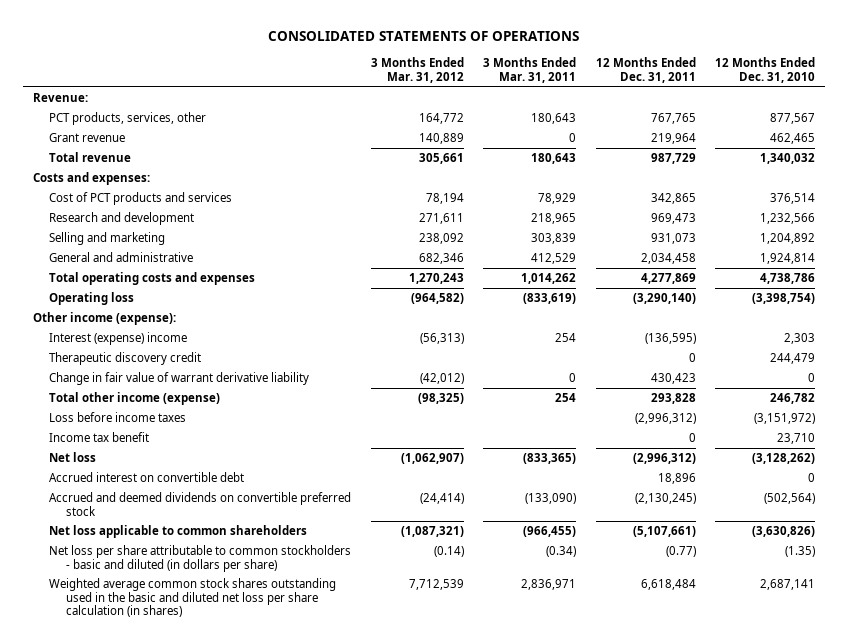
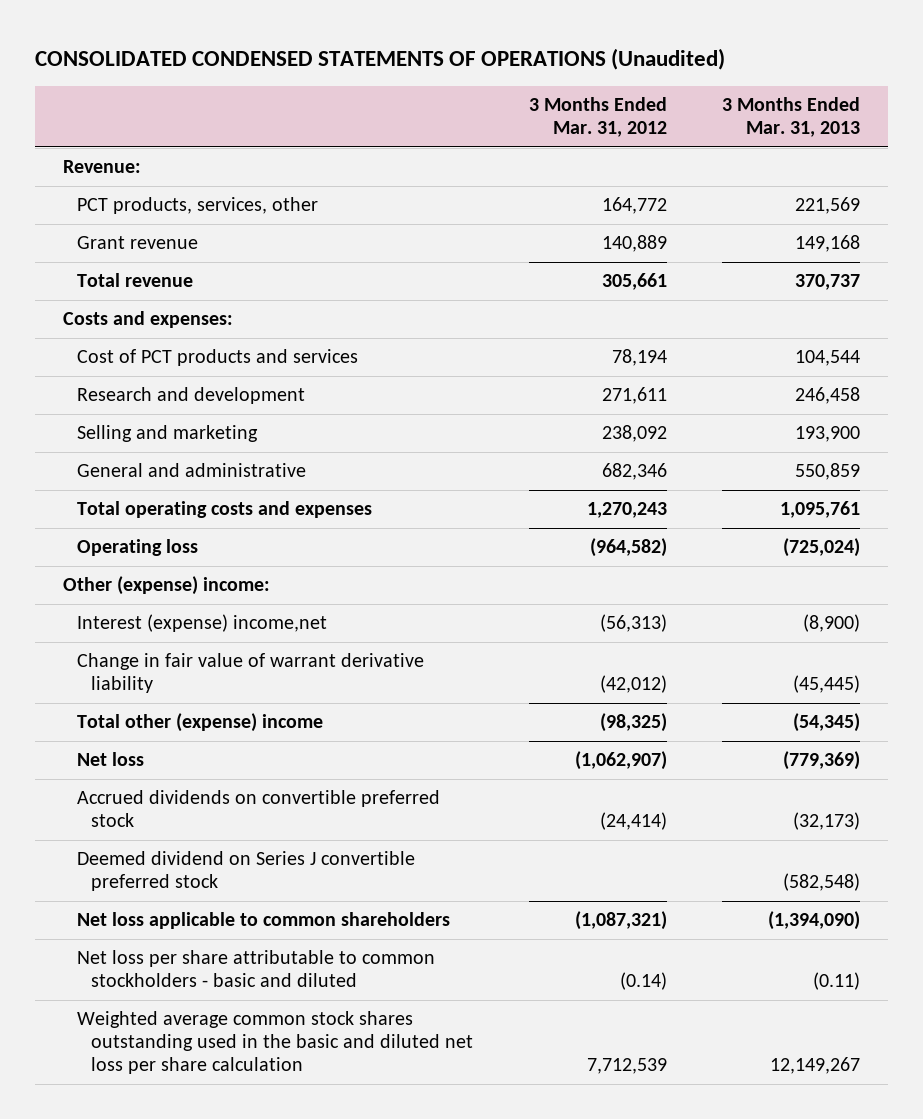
[268,31,580,42] CONSOLIDATED STATEMENTS OF OPERATIONS -> [34,47,725,70] CONSOLIDATED CONDENSED STATEMENTS OF OPERATIONS (Unaudited)
[483,57,577,83] 3 Months Ended Mar. 31, 2011 -> none
[595,57,696,83] 12 Months Ended Dec. 31, 2011 -> none
[715,57,816,83] 12 Months Ended Dec. 31, 2010 -> none
none -> [722,97,861,138] 3 Months Ended Mar. 31, 2013
[49,352,202,366] Therapeutic discovery credit -> none
[33,312,177,326] Other income (expense): -> [62,576,270,596] Other (expense) income:
[49,332,188,346] Interest (expense) income -> [77,614,328,633] Interest (expense) income,net
[49,412,187,423] Loss before income taxes -> none
[49,432,150,443] Income tax benefit -> none
[49,392,221,406] Total other income (expense) -> [77,713,324,733] Total other (expense) income
[49,472,245,483] Accrued interest on convertible debt -> none
[49,492,352,516] Accrued and deemed dividends on convertible preferred stock -> [77,790,441,828] Accrued dividends on convertible preferred stock
none -> [77,851,416,892] Deemed dividend on Series J convertible preferred stock
[49,545,352,572] Net loss per share attributable to common stockholders - basic and diluted (in dollars per share) -> [77,950,436,988] Net loss per share attributable to common stockholders - basic and diluted
[49,578,337,618] Weighted average common stock shares outstanding used in the basic and diluted net loss per share calculation (in shares) -> [77,1011,474,1075] Weighted average common stock shares outstanding used in the basic and diluted net loss per share calculation

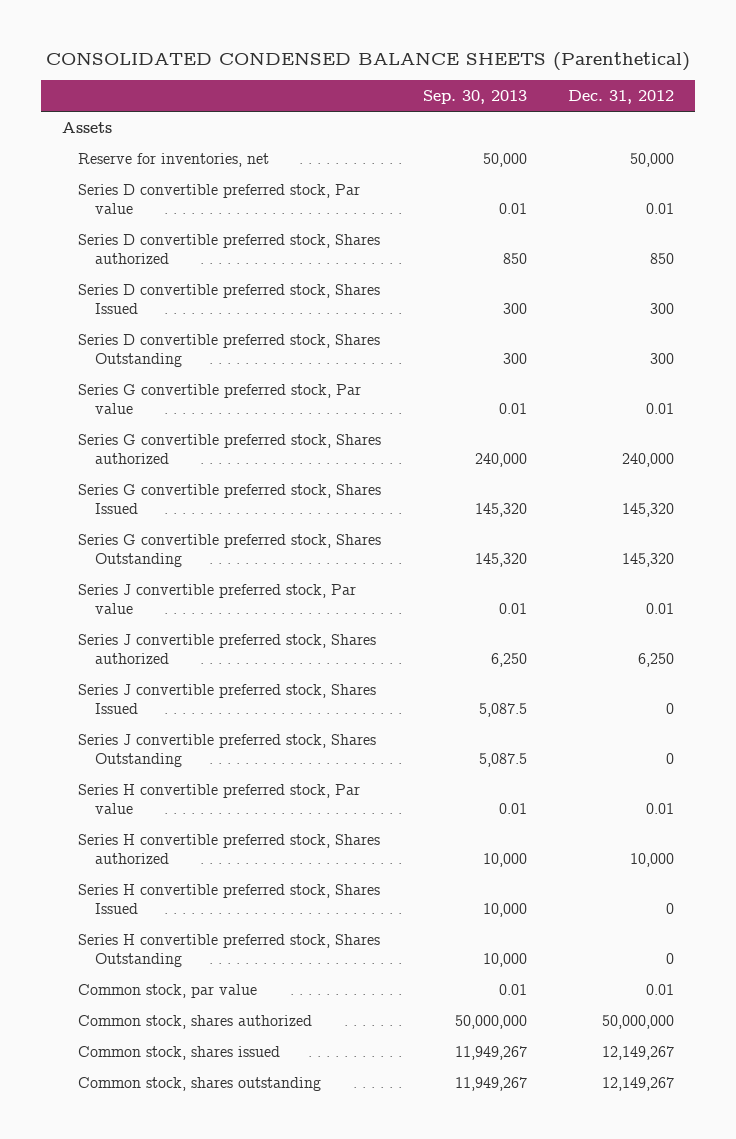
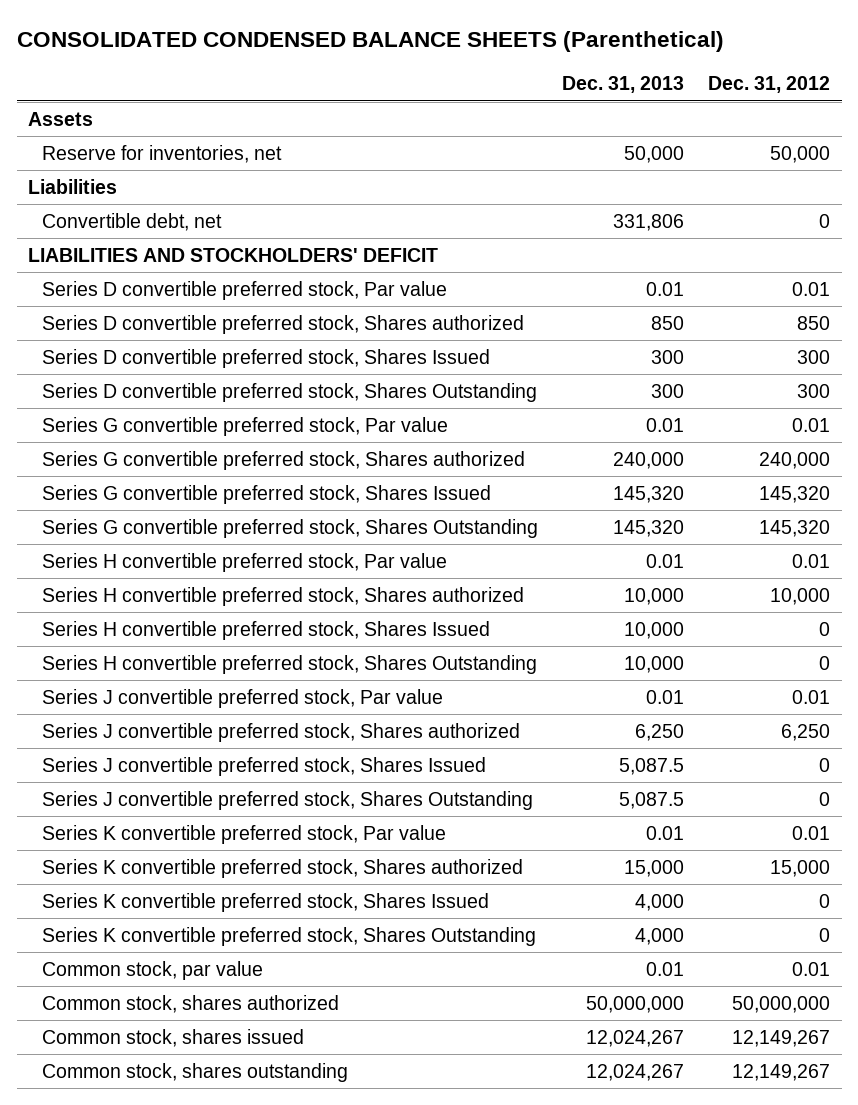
[422,90,527,105] Sep. 30, 2013 -> none
none -> [562,76,685,94] Dec. 31, 2013
none -> [28,178,118,194] Liabilities
none -> [42,212,223,231] Convertible debt, net
none -> [28,247,439,262] LIABILITIES AND STOCKHOLDERS' DEFICIT
[78,583,357,615] Series J convertible preferred stock, Par value -> [42,688,444,708] Series J convertible preferred stock, Par value
[78,633,377,665] Series J convertible preferred stock, Shares authorized -> [42,722,521,742] Series J convertible preferred stock, Shares authorized
[78,683,377,715] Series J convertible preferred stock, Shares Issued -> [42,756,487,776] Series J convertible preferred stock, Shares Issued
[78,733,377,768] Series J convertible preferred stock, Shares Outstanding -> [42,790,534,810] Series J convertible preferred stock, Shares Outstanding
none -> [42,824,447,844] Series K convertible preferred stock, Par value
none -> [42,858,524,878] Series K convertible preferred stock, Shares authorized
none -> [42,892,490,912] Series K convertible preferred stock, Shares Issued
none -> [42,926,537,946] Series K convertible preferred stock, Shares Outstanding

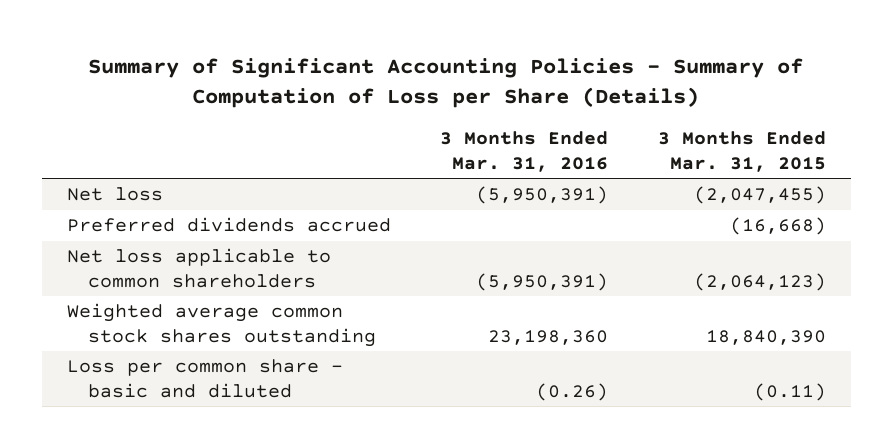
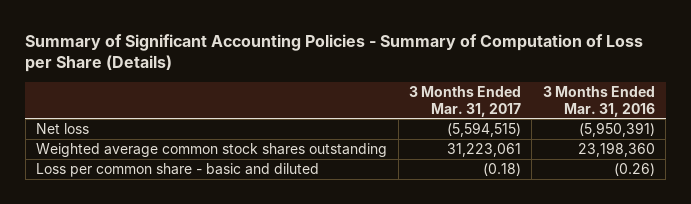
[657,131,826,172] 3 Months Ended Mar. 31, 2015 -> none
none -> [409,86,522,117] 3 Months Ended Mar. 31, 2017
[66,217,391,233] Preferred dividends accrued -> none
[66,248,331,288] Net loss applicable to common shareholders -> none

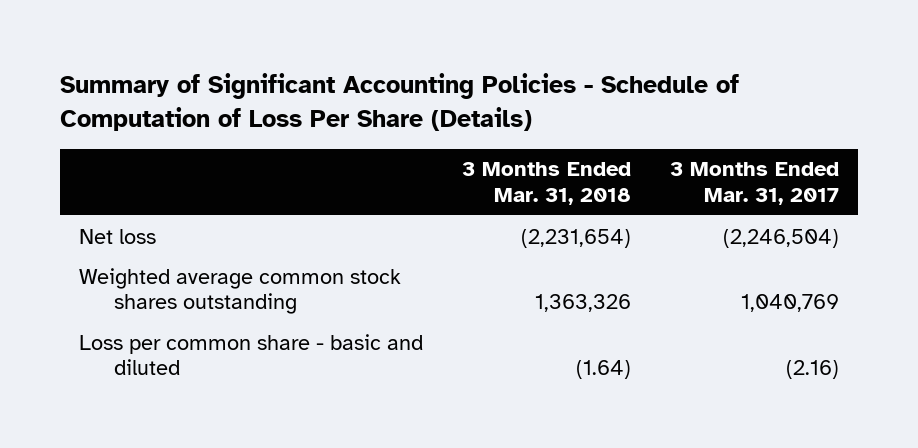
[25,33,644,73] Summary of Significant Accounting Policies - Summary of Computation of Loss per Share (Details) -> [59,73,739,131] Summary of Significant Accounting Policies - Schedule of Computation of Loss Per Share (Details)
[542,86,655,117] 3 Months Ended Mar. 31, 2016 -> none
none -> [462,162,632,205] 3 Months Ended Mar. 31, 2018
[447,121,522,137] (5,594,515) -> [723,228,840,248] (2,246,504)
[447,142,522,157] 31,223,061 -> [741,294,840,313] 1,040,769
[483,162,522,176] (0.18) -> [786,360,840,380] (2.16)

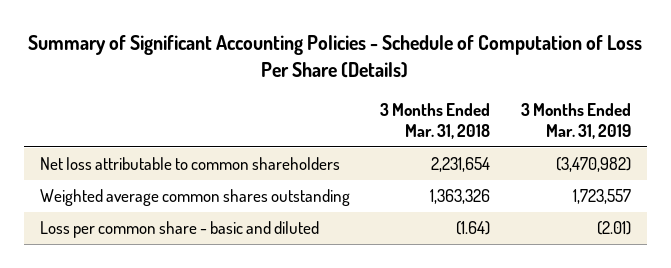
[670,162,840,205] 3 Months Ended Mar. 31, 2017 -> none
none -> [521,102,632,139] 3 Months Ended Mar. 31, 2019
[79,228,157,244] Net loss -> none
none -> [39,157,340,171] Net loss attributable to common shareholders
[79,267,402,315] Weighted average common stock shares outstanding -> [39,189,350,207] Weighted average common shares outstanding

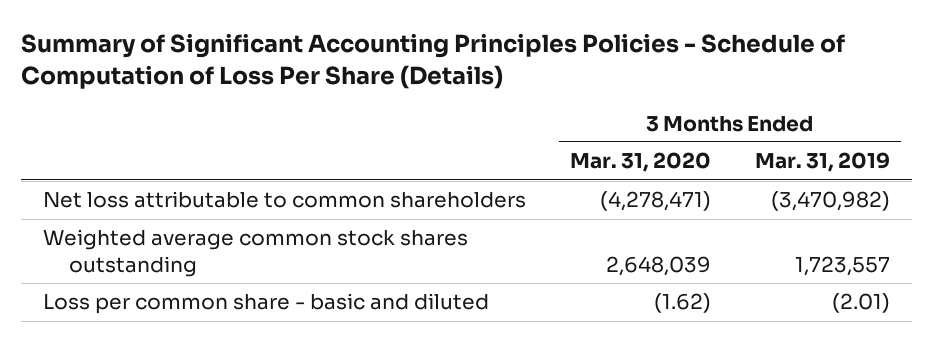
[28,35,643,78] Summary of Significant Accounting Policies - Schedule of Computation of Loss Per Share (Details) -> [20,33,845,89] Summary of Significant Accounting Principles Policies - Schedule of Computation of Loss Per Share (Details)
[380,102,491,139] 3 Months Ended Mar. 31, 2018 -> none
none -> [569,152,711,173] Mar. 31, 2020
[39,189,350,207] Weighted average common shares outstanding -> [42,229,468,277] Weighted average common stock shares outstanding

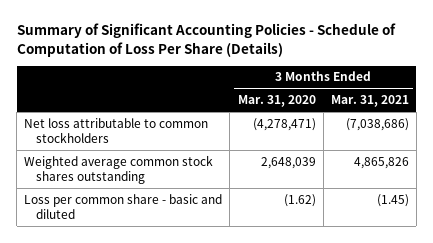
[20,33,845,89] Summary of Significant Accounting Principles Policies - Schedule of Computation of Loss Per Share (Details) -> [16,23,396,57] Summary of Significant Accounting Policies - Schedule of Computation of Loss Per Share (Details)
[755,152,891,173] Mar. 31, 2019 -> none
none -> [330,95,409,108] Mar. 31, 2021
[42,191,526,209] Net loss attributable to common shareholders -> [24,117,209,144] Net loss attributable to common stockholders

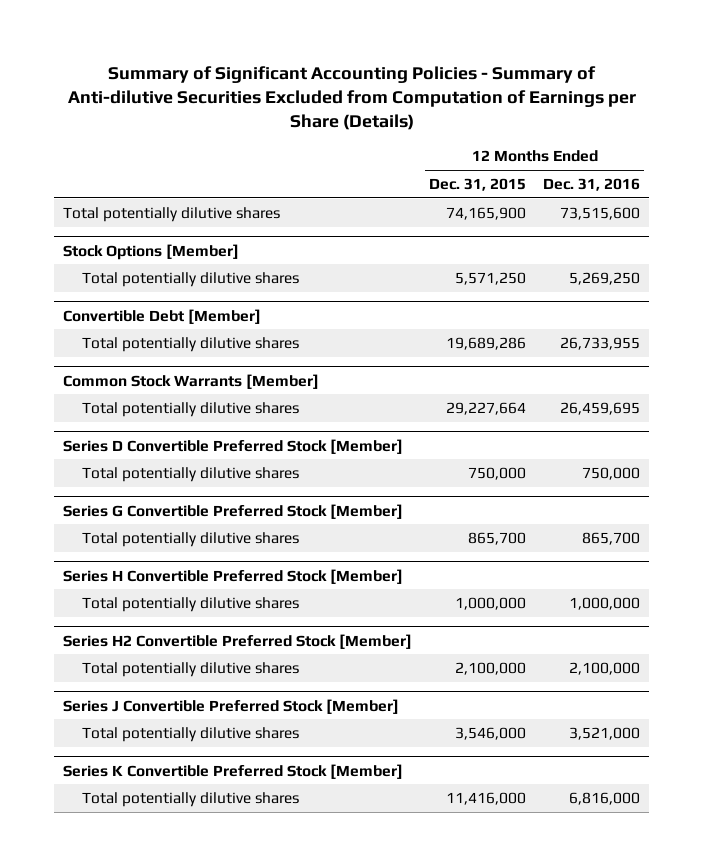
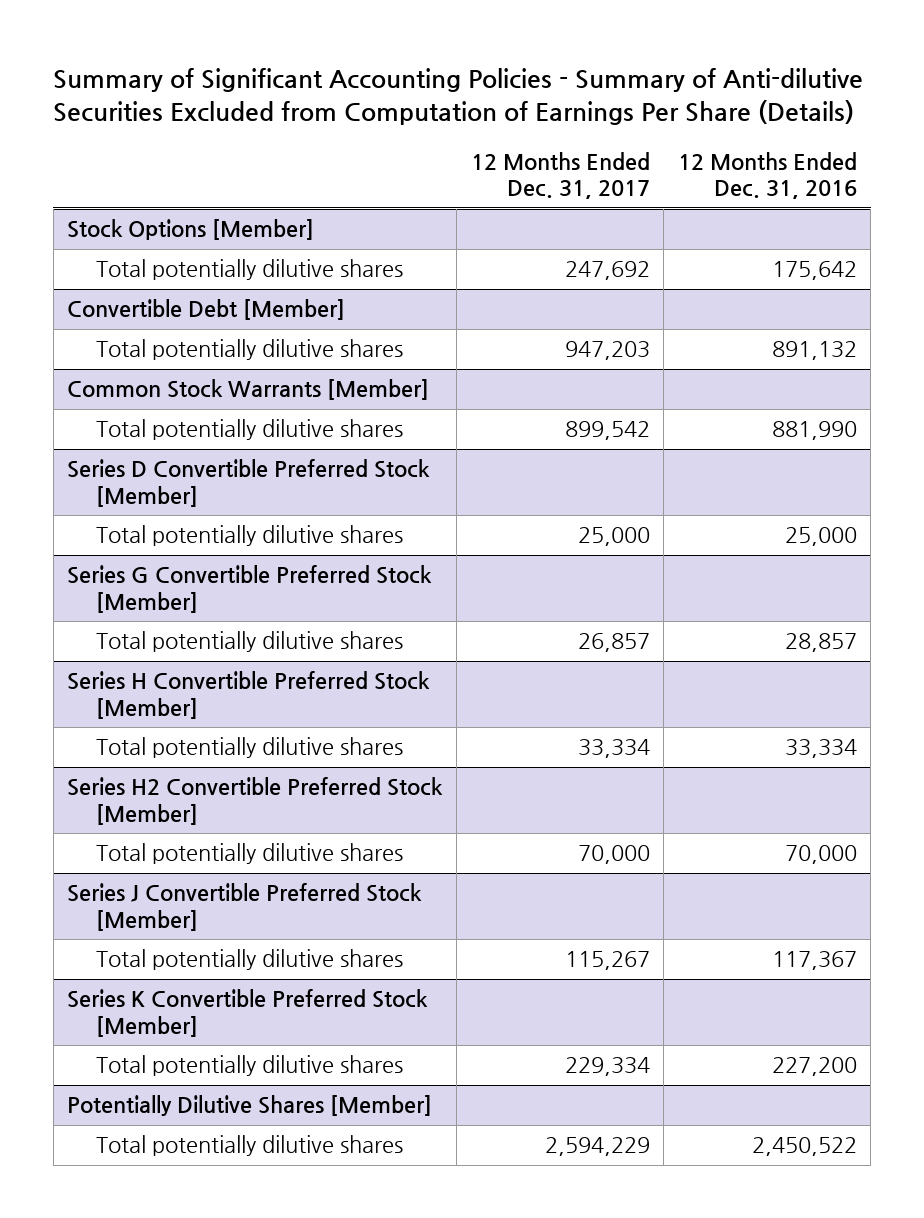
[67,65,636,130] Summary of Significant Accounting Policies - Summary of Anti-dilutive Securities Excluded from Computation of Earnings per Share (Details) -> [53,67,864,125] Summary of Significant Accounting Policies - Summary of Anti-dilutive Securities Excluded from Computation of Earnings Per Share (Details)
[429,177,527,191] Dec. 31, 2015 -> none
none -> [470,151,650,200] 12 Months Ended Dec. 31, 2017
[62,206,280,222] Total potentially dilutive shares -> none
[569,271,641,285] 5,269,250 -> [771,261,857,281] 175,642
[560,336,641,350] 26,733,955 -> [771,341,857,361] 891,132
[560,401,641,415] 26,459,695 -> [771,421,857,441] 881,990
[582,466,641,480] 750,000 -> [784,527,857,547] 25,000
[582,531,641,545] 865,700 -> [784,633,857,653] 28,857
[569,596,641,610] 1,000,000 -> [784,739,857,759] 33,334
[569,661,641,675] 2,100,000 -> [784,845,857,865] 70,000
[569,726,641,740] 3,521,000 -> [771,951,857,971] 117,367
[569,791,641,805] 6,816,000 -> [771,1057,857,1077] 227,200
none -> [67,1095,433,1117] Potentially Dilutive Shares [Member]
none -> [95,1135,403,1157] Total potentially dilutive shares

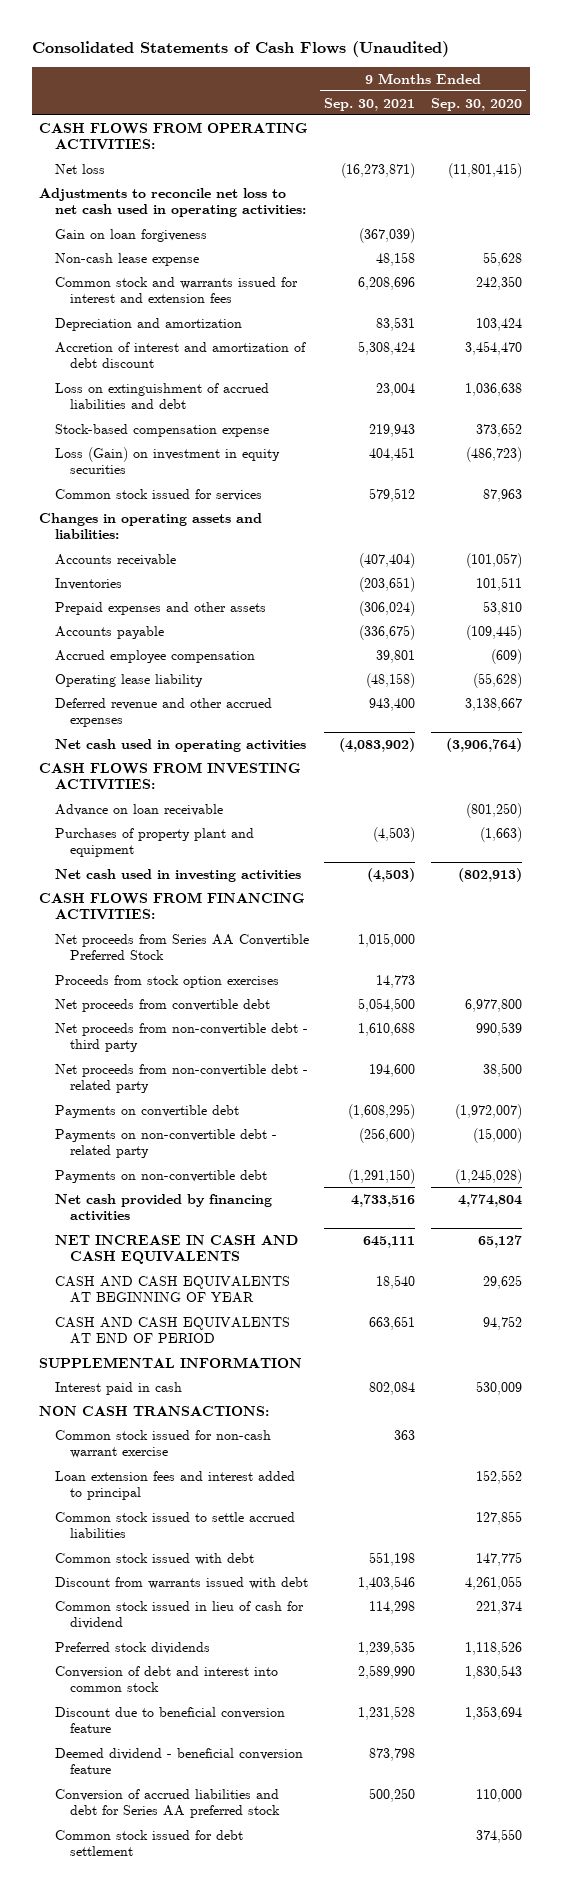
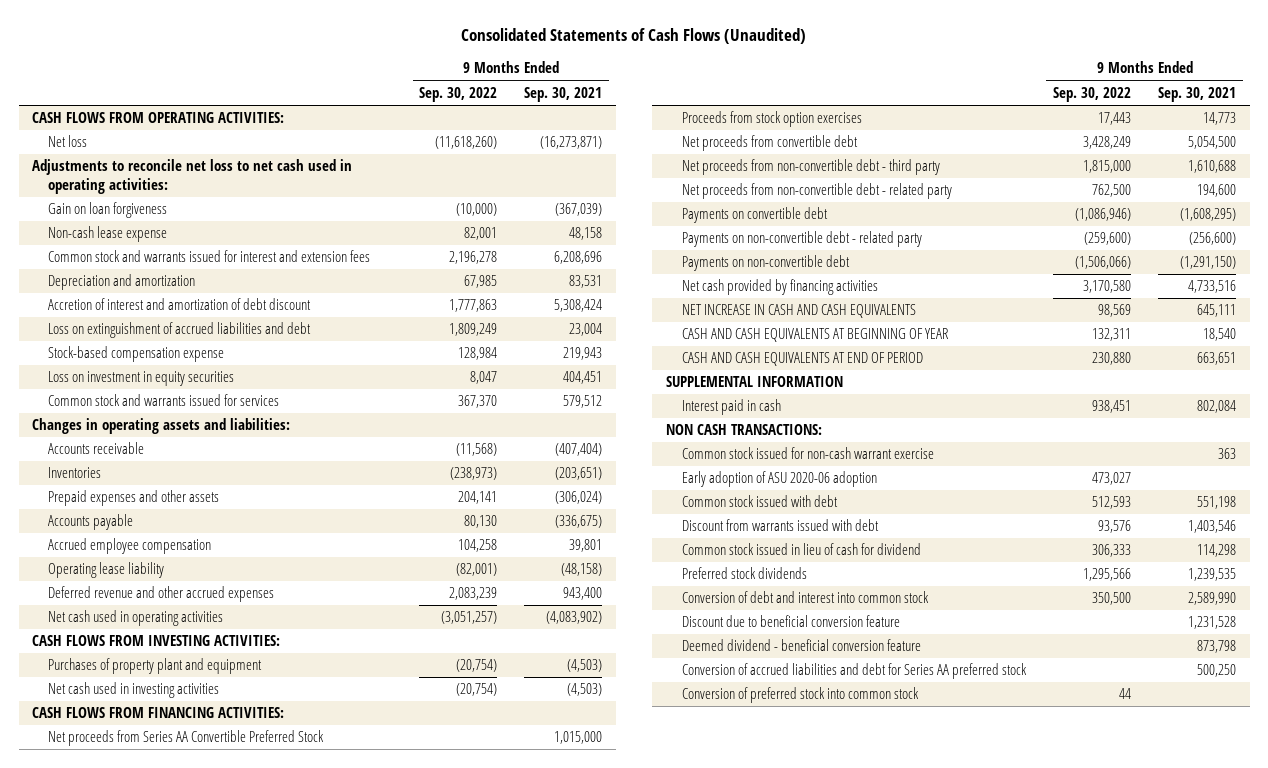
[430,97,522,111] Sep. 30, 2020 -> none
none -> [419,86,498,102] Sep. 30, 2022
[54,446,280,475] Loss (Gain) on investment in equity securities -> [48,371,235,387] Loss on investment in equity securities
[54,488,262,501] Common stock issued for services -> [48,394,280,407] Common stock and warrants issued for services
[54,803,223,816] Advance on loan receivable -> none
[54,1470,295,1501] Loan extension fees and interest added to principal -> none
[54,1511,295,1539] Common stock issued to settle accrued liabilities -> none
none -> [682,471,878,488] Early adoption of ASU 2020-06 adoption
[54,1829,243,1857] Common stock issued for debt settlement -> none
none -> [682,687,920,704] Conversion of preferred stock into common stock

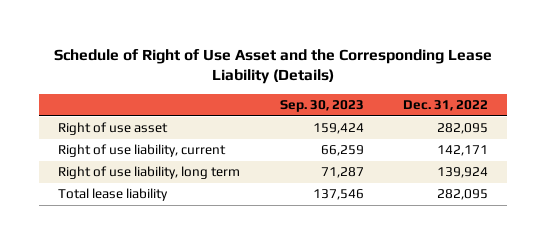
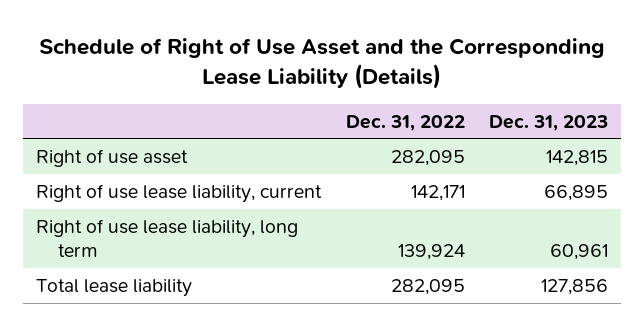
[279,100,364,113] Sep. 30, 2023 -> none
none -> [489,114,609,131] Dec. 31, 2023
[58,144,227,158] Right of use liability, current -> [35,183,322,203] Right of use lease liability, current
[58,166,241,180] Right of use liability, long term -> [35,218,298,257] Right of use lease liability, long term

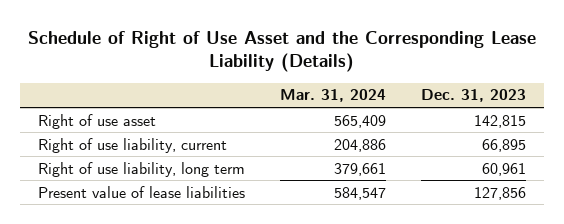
[345,114,465,131] Dec. 31, 2022 -> none
none -> [279,89,386,103] Mar. 31, 2024
[35,183,322,203] Right of use lease liability, current -> [37,137,227,153] Right of use liability, current
[35,218,298,257] Right of use lease liability, long term -> [37,161,245,177] Right of use liability, long term
[35,278,192,297] Total lease liability -> [37,185,245,198] Present value of lease liabilities

